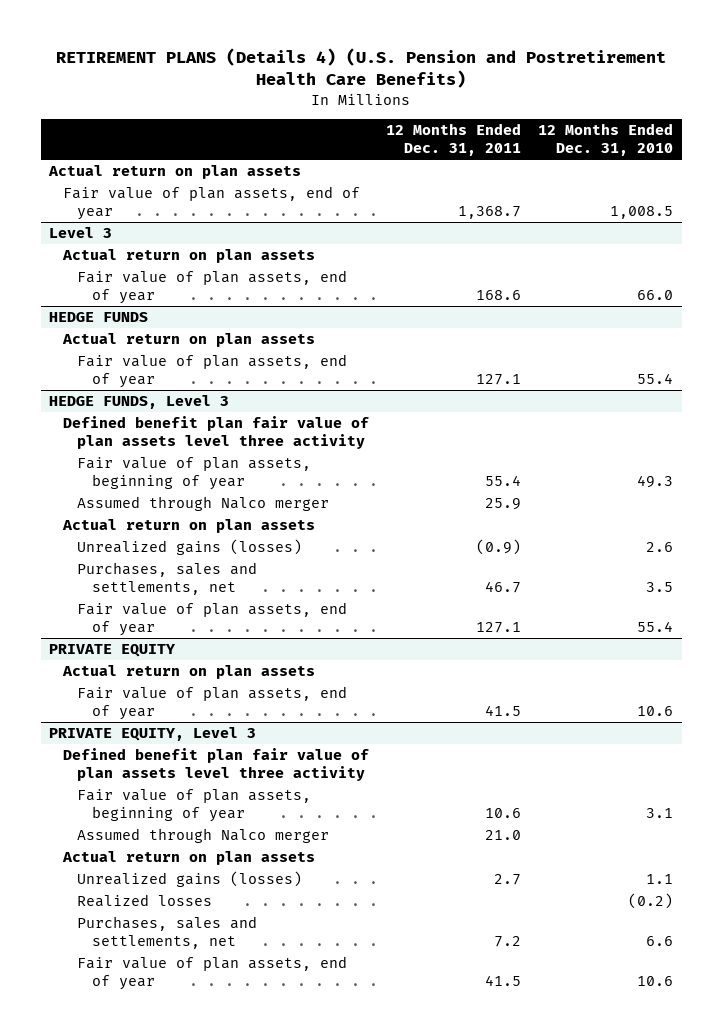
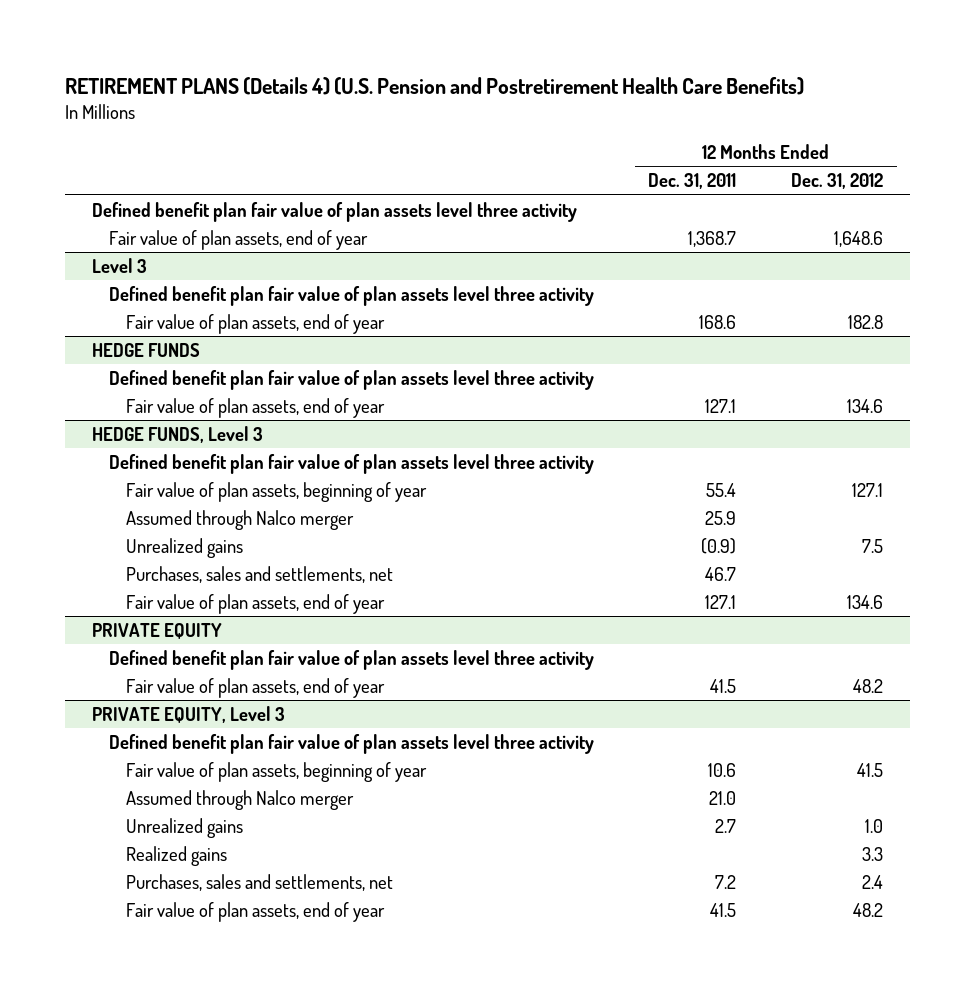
[538,123,674,157] 12 Months Ended Dec. 31, 2010 -> none
none -> [790,173,883,190] Dec. 31, 2012
[48,165,302,180] Actual return on plan assets -> none
none -> [91,202,577,223] Defined benefit plan fair value of plan assets level three activity
[62,249,316,264] Actual return on plan assets -> none
none -> [108,286,594,307] Defined benefit plan fair value of plan assets level three activity
[62,333,316,348] Actual return on plan assets -> none
none -> [108,370,594,391] Defined benefit plan fair value of plan assets level three activity
[62,519,316,534] Actual return on plan assets -> none
[77,539,303,556] Unrealized gains (losses) -> [125,538,243,559] Unrealized gains
[62,665,316,680] Actual return on plan assets -> none
none -> [108,650,594,671] Defined benefit plan fair value of plan assets level three activity
[62,851,316,866] Actual return on plan assets -> none
[77,871,303,888] Unrealized gains (losses) -> [125,818,243,839] Unrealized gains
[77,894,213,908] Realized losses -> [125,846,227,867] Realized gains

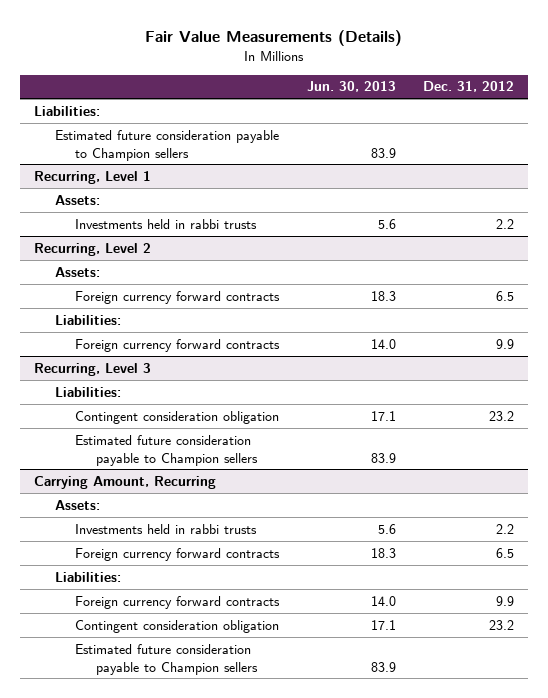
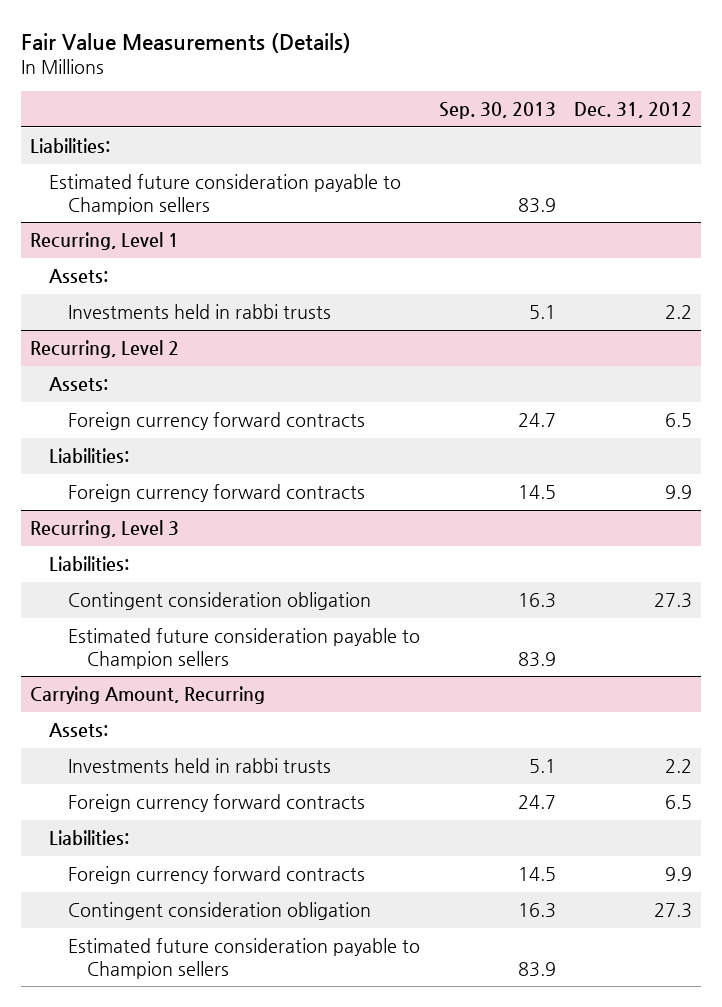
[306,81,396,93] Jun. 30, 2013 -> none
none -> [438,102,556,120] Sep. 30, 2013
[489,410,515,421] 23.2 -> [654,593,693,609] 27.3
[489,619,515,630] 23.2 -> [654,903,693,919] 27.3

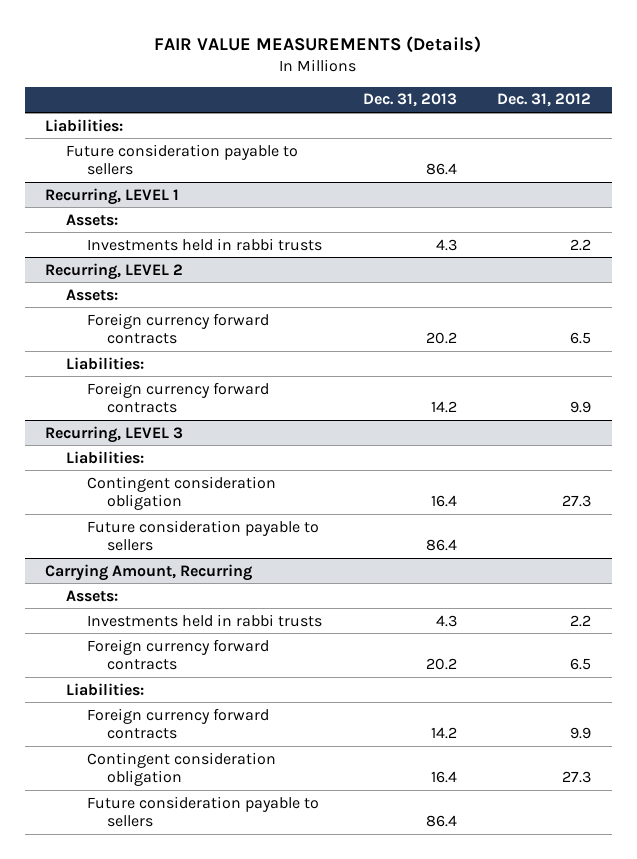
[20,32,351,53] Fair Value Measurements (Details) -> [154,35,482,53] FAIR VALUE MEASUREMENTS (Details)
[438,102,556,120] Sep. 30, 2013 -> none
none -> [362,93,457,108] Dec. 31, 2013
[49,174,402,215] Estimated future consideration payable to Champion sellers -> [66,143,299,176] Future consideration payable to sellers
[30,232,180,251] Recurring, Level 1 -> [45,187,180,205] Recurring, LEVEL 1
[30,340,180,359] Recurring, Level 2 -> [45,262,184,280] Recurring, LEVEL 2
[30,520,180,539] Recurring, Level 3 -> [45,425,184,443] Recurring, LEVEL 3
[68,628,421,669] Estimated future consideration payable to Champion sellers -> [86,519,319,552] Future consideration payable to sellers
[68,938,421,979] Estimated future consideration payable to Champion sellers -> [86,795,319,828] Future consideration payable to sellers

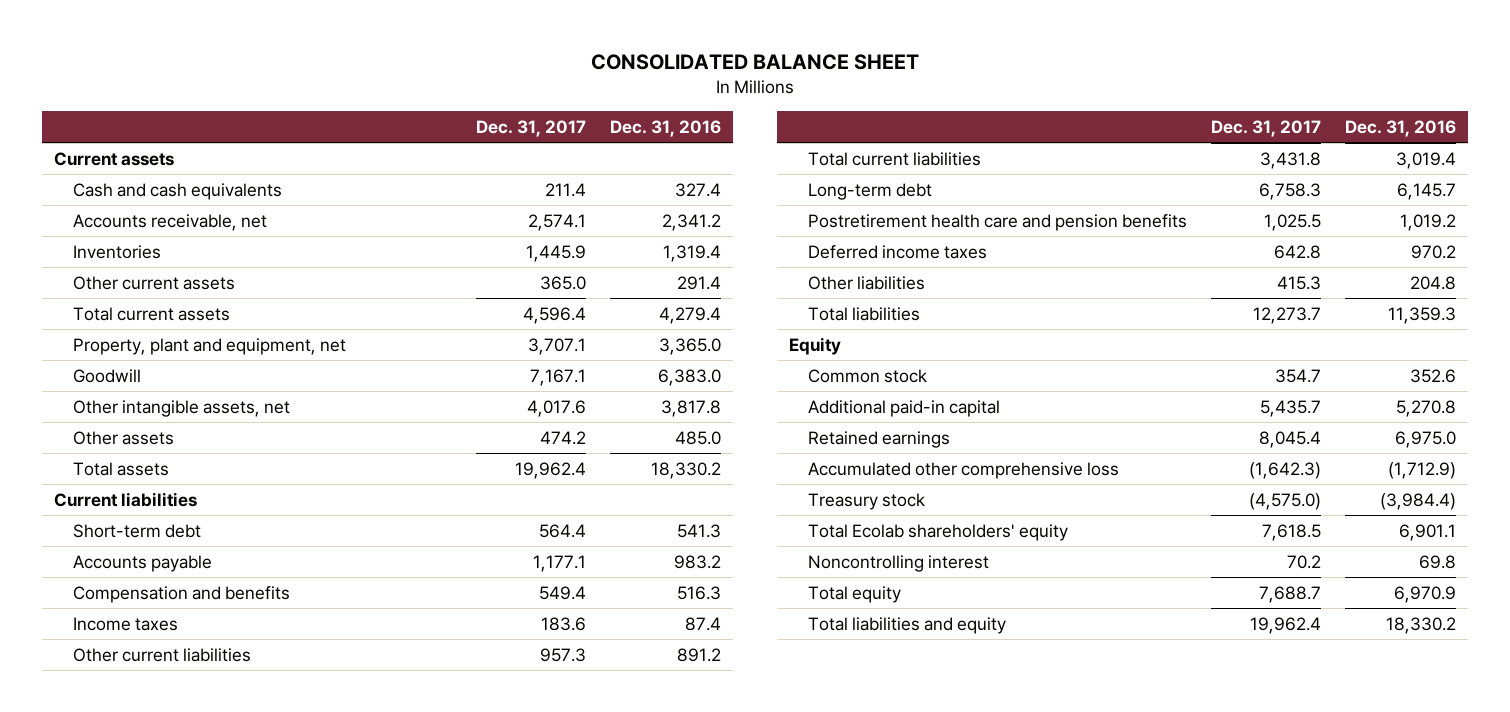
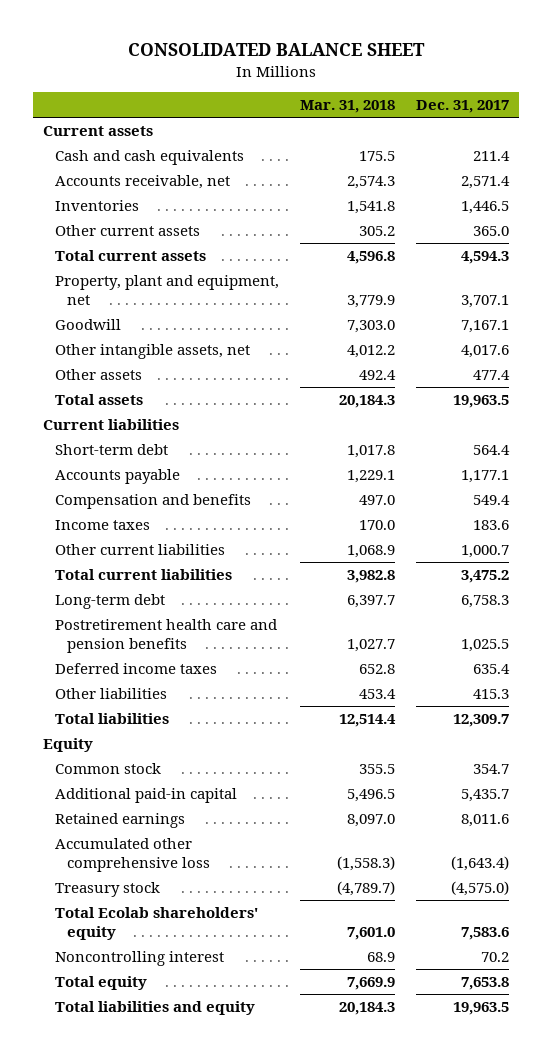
[609,119,721,137] Dec. 31, 2016 -> none
none -> [299,100,395,114] Mar. 31, 2018
[527,213,586,231] 2,574.1 -> [460,176,510,190] 2,571.4
[525,244,586,262] 1,445.9 -> [460,201,509,215] 1,446.5
[522,306,586,324] 4,596.4 -> [460,251,509,265] 4,594.3
[539,430,586,445] 474.2 -> [472,370,510,381] 477.4
[514,461,586,479] 19,962.4 -> [452,395,509,409] 19,963.5
[539,647,586,662] 957.3 -> [460,545,509,559] 1,000.7
[1260,151,1322,169] 3,431.8 -> [460,570,509,584] 3,475.2
[1274,244,1322,259] 642.8 -> [472,664,510,675] 635.4
[1253,306,1322,324] 12,273.7 -> [452,714,509,728] 12,309.7
[1259,430,1322,448] 8,045.4 -> [460,814,509,828] 8,011.6
[1249,461,1322,479] (1,642.3) -> [450,855,509,871] (1,643.4)
[1262,523,1322,541] 7,618.5 -> [460,926,509,940] 7,583.6
[1259,585,1322,603] 7,688.7 -> [460,977,509,991] 7,653.8
[1250,616,1322,634] 19,962.4 -> [452,1002,509,1016] 19,963.5

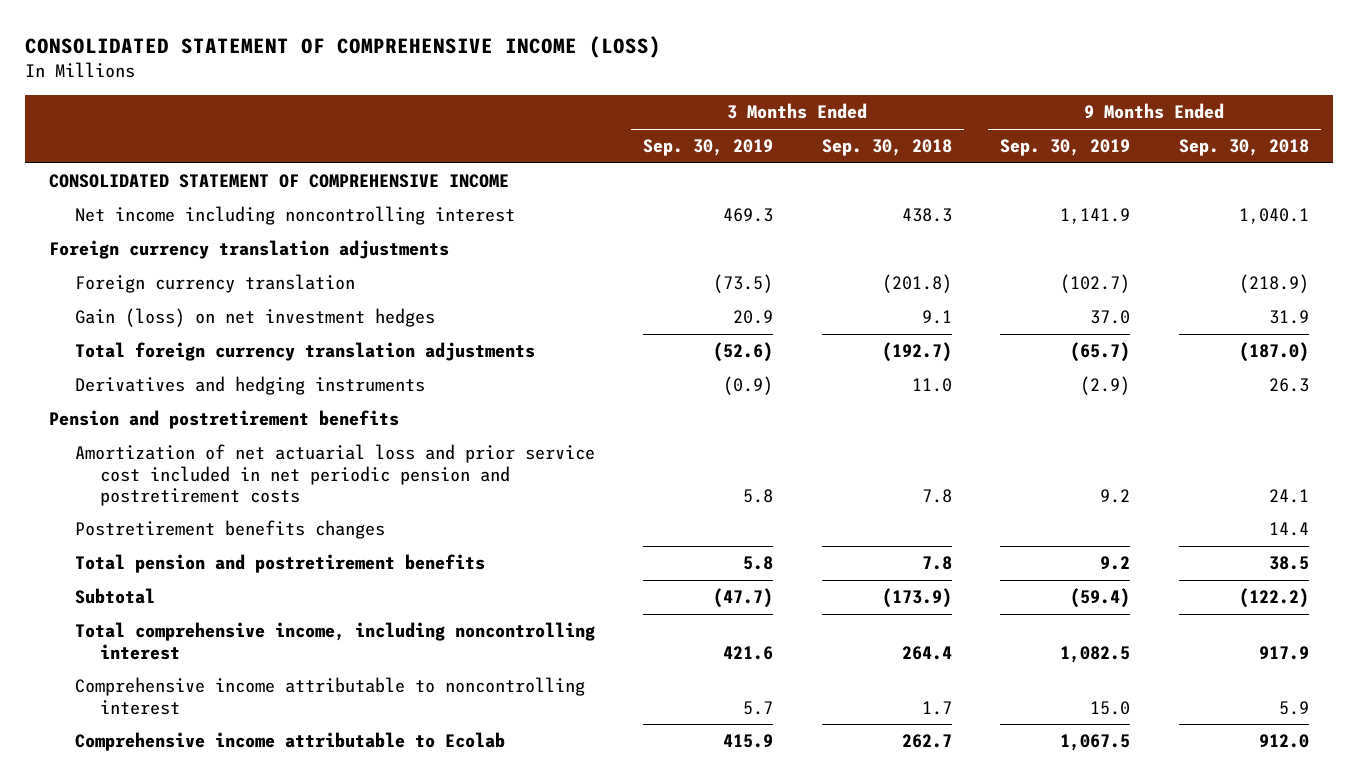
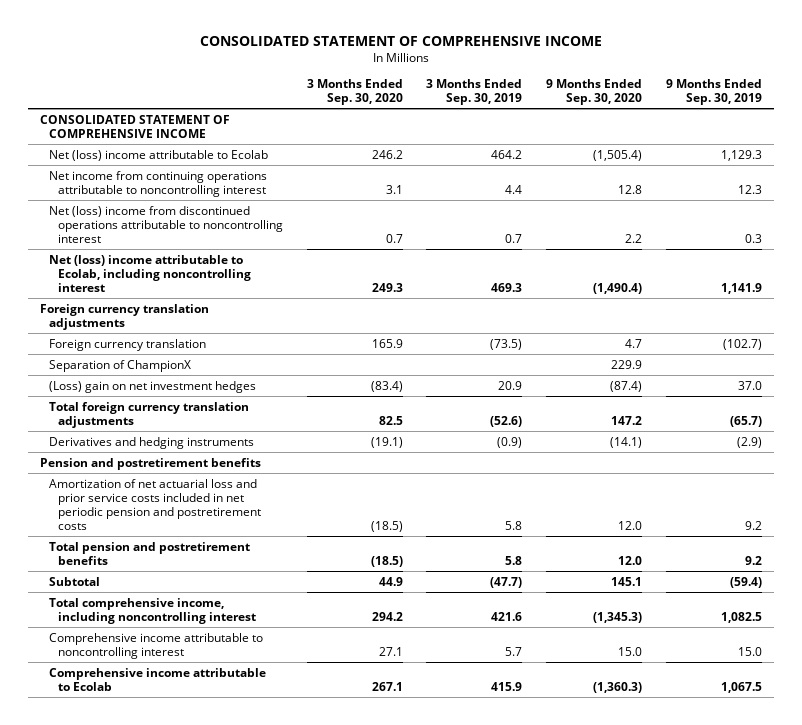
[24,35,661,58] CONSOLIDATED STATEMENT OF COMPREHENSIVE INCOME (LOSS) -> [199,36,602,47] CONSOLIDATED STATEMENT OF COMPREHENSIVE INCOME
[821,139,952,157] Sep. 30, 2018 -> none
[1178,139,1309,157] Sep. 30, 2018 -> none
none -> [306,78,403,105] 3 Months Ended Sep. 30, 2020
none -> [546,78,643,105] 9 Months Ended Sep. 30, 2020
none -> [48,149,268,161] Net (loss) income attributable to Ecolab
none -> [48,170,267,197] Net income from continuing operations attributable to noncontrolling interest
none -> [48,205,283,243] Net (loss) income from discontinued operations attributable to noncontrolling interest
[74,206,515,226] Net income including noncontrolling interest -> [48,254,251,292] Net (loss) income attributable to Ecolab, including noncontrolling interest
none -> [48,359,191,372] Separation of ChampionX
[74,308,435,328] Gain (loss) on net investment hedges -> [48,380,256,393] (Loss) gain on net investment hedges
[74,520,385,540] Postretirement benefits changes -> none
[74,444,595,506] Amortization of net actuarial loss and prior service cost included in net periodic pension and postretirement costs -> [48,478,261,530] Amortization of net actuarial loss and prior service costs included in net periodic pension and postretirement costs

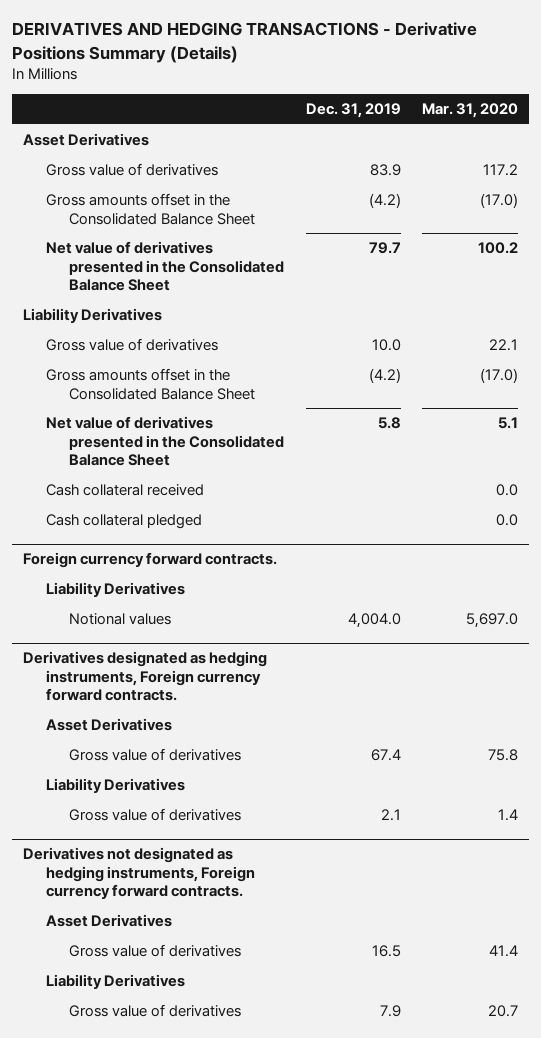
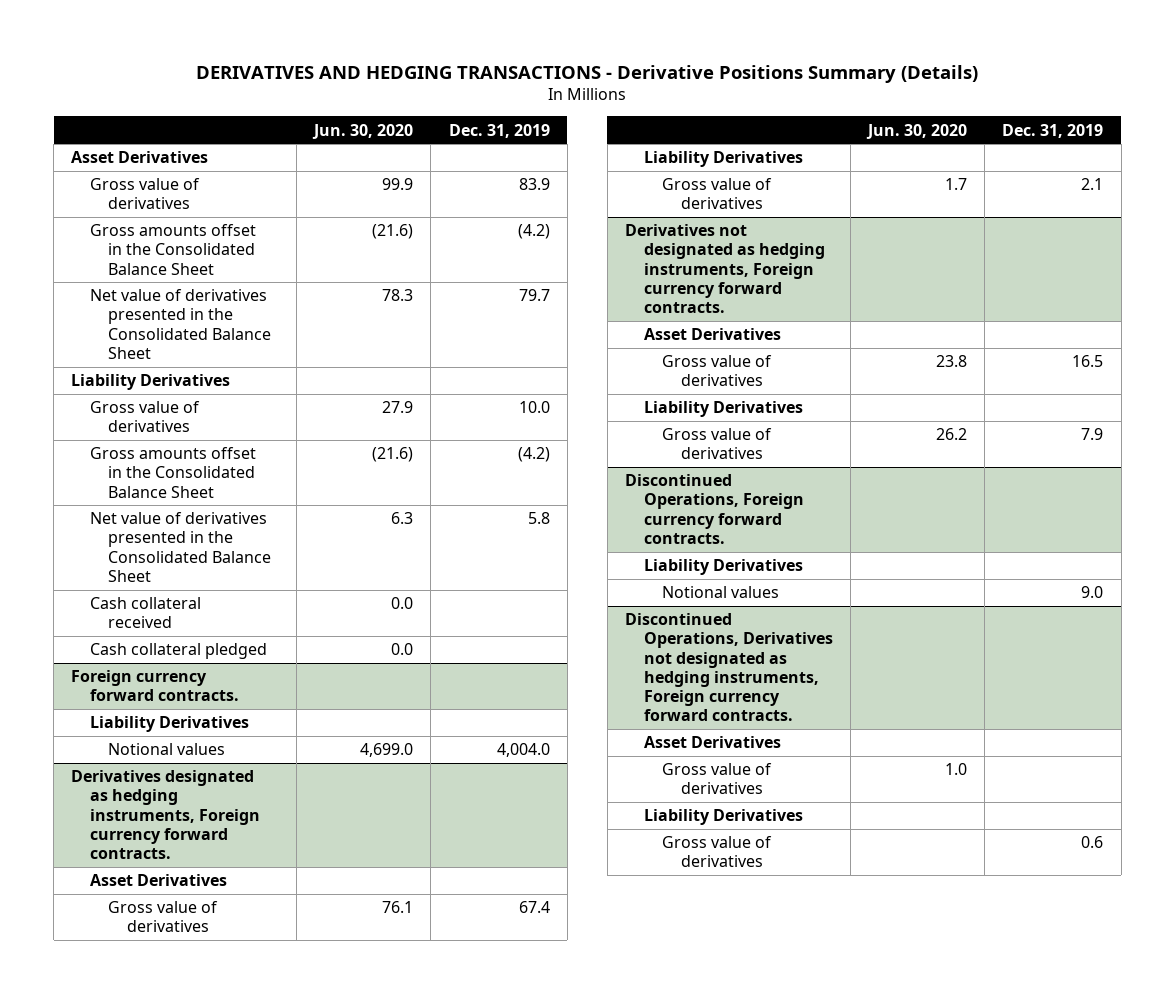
[422,102,519,118] Mar. 31, 2020 -> none
none -> [312,123,414,139] Jun. 30, 2020
none -> [625,474,804,544] Discontinued Operations, Foreign currency forward contracts.
none -> [643,559,803,576] Liability Derivatives
none -> [662,586,780,599] Notional values
none -> [625,613,833,722] Discontinued Operations, Derivatives not designated as hedging instruments, Foreign currency forward contracts.
none -> [643,736,781,749] Asset Derivatives
none -> [662,763,773,795] Gross value of derivatives
none -> [643,809,803,826] Liability Derivatives
none -> [662,836,773,868] Gross value of derivatives

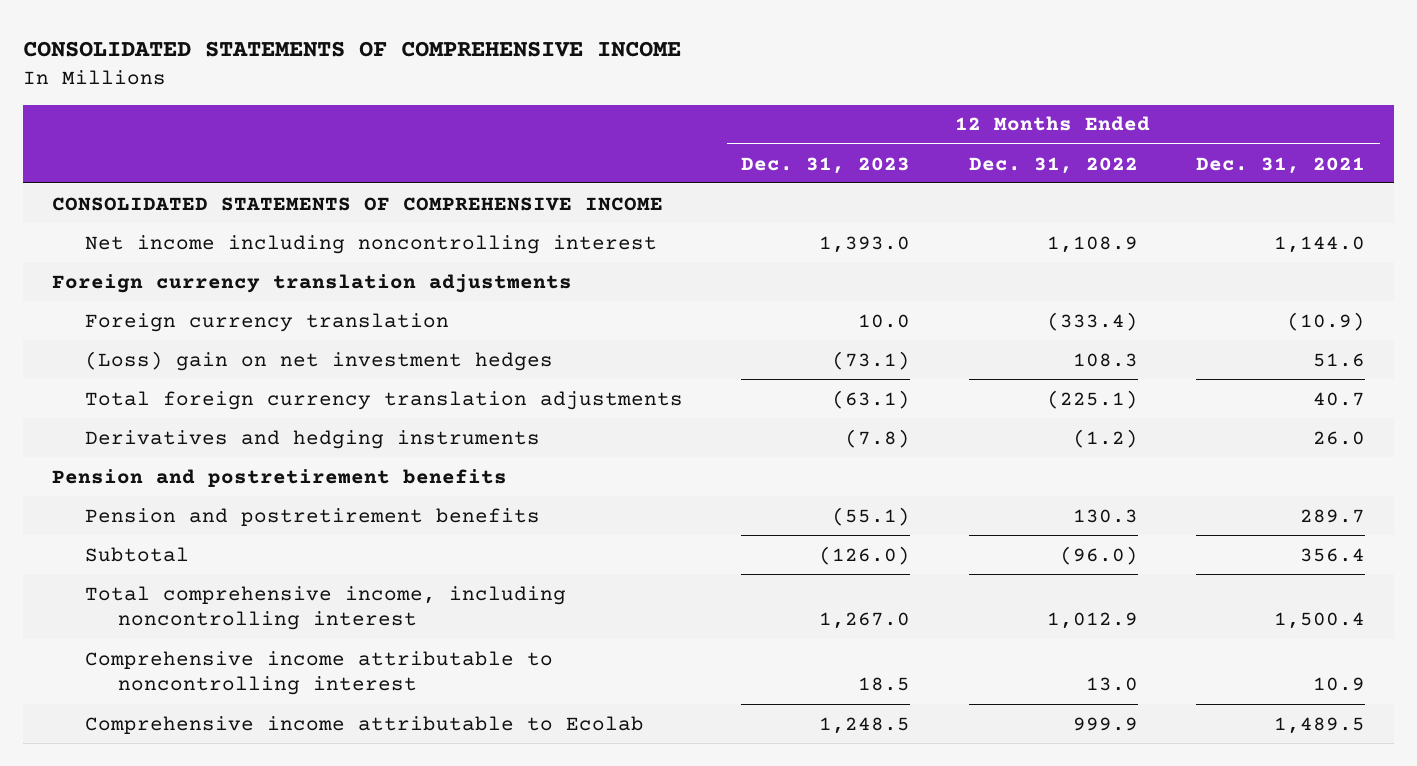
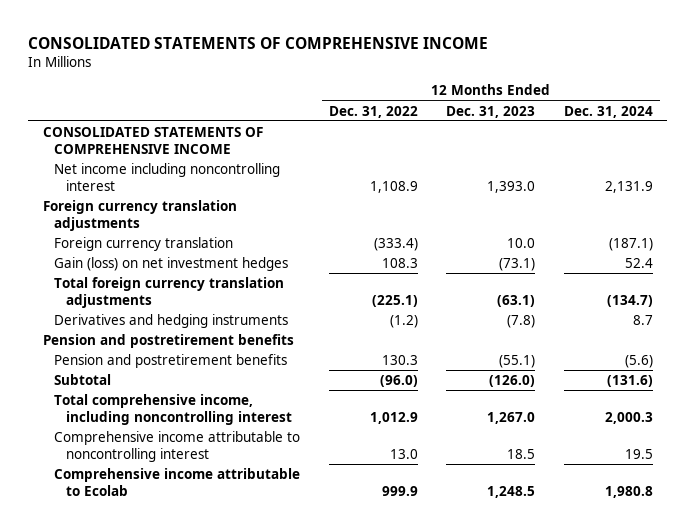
[1196,156,1366,174] Dec. 31, 2021 -> none
none -> [563,105,653,118] Dec. 31, 2024
[85,350,554,371] (Loss) gain on net investment hedges -> [54,256,289,271] Gain (loss) on net investment hedges

